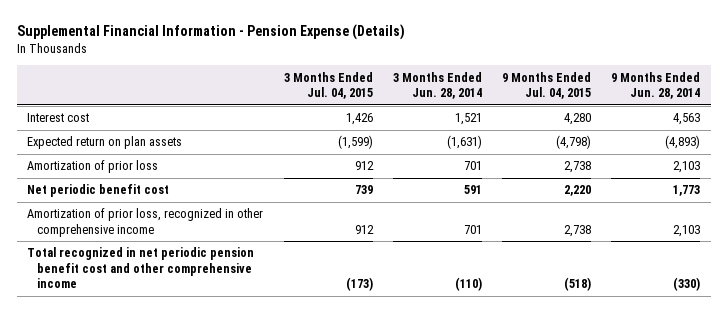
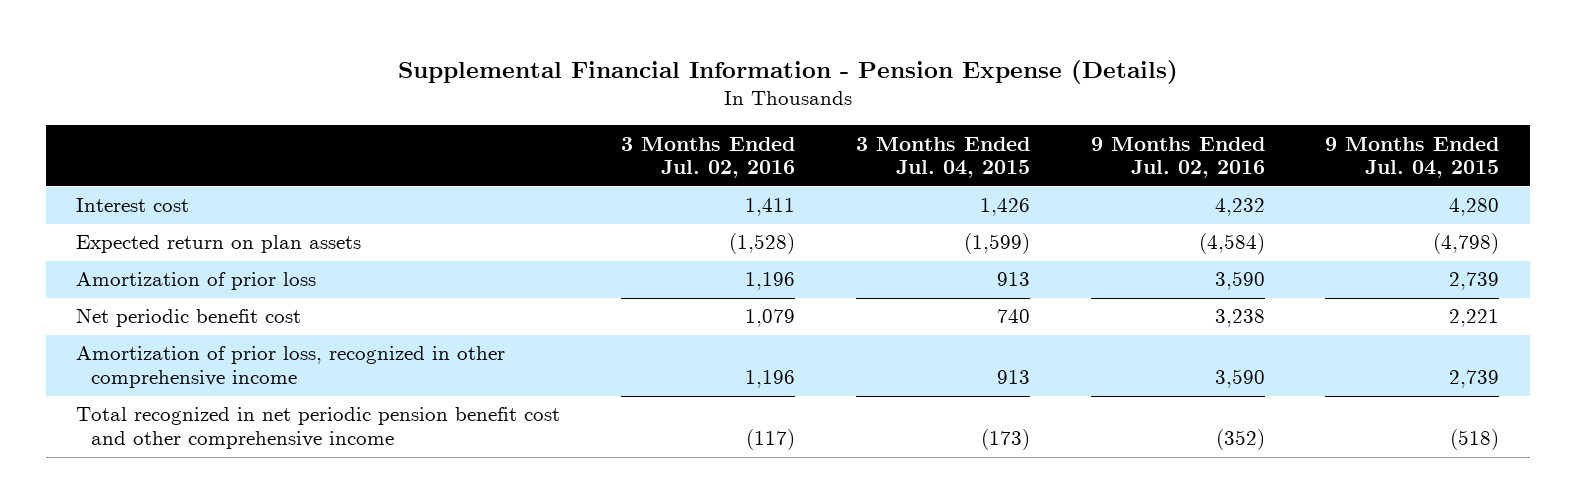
[392,71,482,99] 3 Months Ended Jun. 28, 2014 -> none
[611,71,701,99] 9 Months Ended Jun. 28, 2014 -> none
none -> [621,136,796,179] 3 Months Ended Jul. 02, 2016
none -> [1090,136,1265,179] 9 Months Ended Jul. 02, 2016
[354,161,374,171] 912 -> [996,272,1030,287] 913
[564,161,592,174] 2,738 -> [1449,272,1500,291] 2,739
[354,185,373,195] 739 -> [996,309,1030,324] 740
[564,185,592,197] 2,220 -> [1449,309,1500,328] 2,221
[354,224,374,234] 912 -> [996,370,1030,385] 913
[564,224,592,237] 2,738 -> [1449,370,1500,389] 2,739

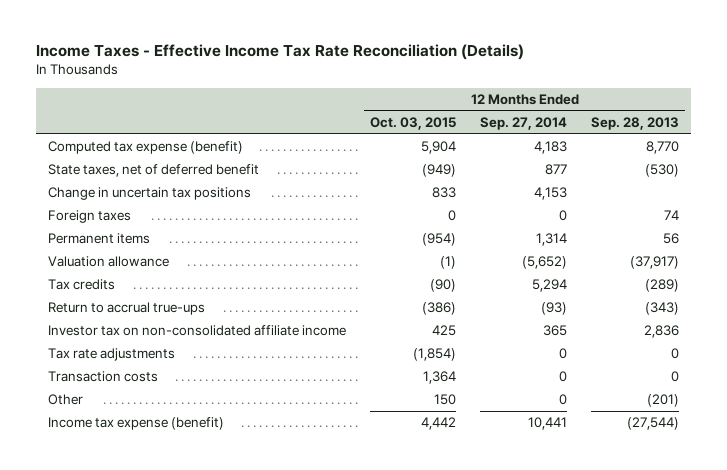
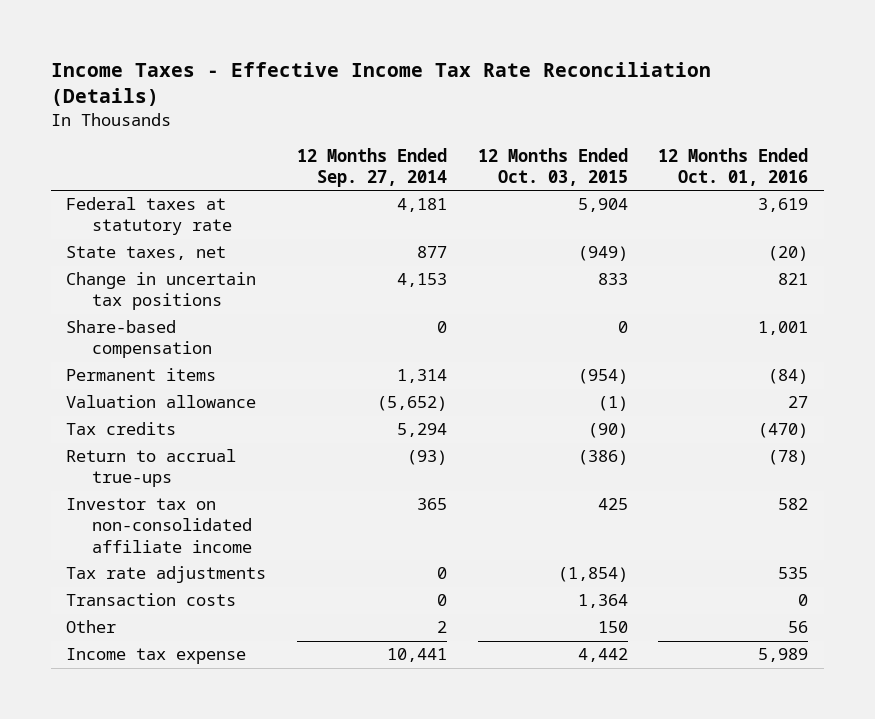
[591,116,680,130] Sep. 28, 2013 -> none
none -> [658,147,809,186] 12 Months Ended Oct. 01, 2016
[47,141,243,155] Computed tax expense (benefit) -> none
none -> [66,197,232,236] Federal taxes at statutory rate
[47,164,259,178] State taxes, net of deferred benefit -> [66,246,227,261] State taxes, net
[47,210,131,224] Foreign taxes -> none
none -> [66,320,212,359] Share-based compensation
[559,394,568,406] 0 -> [437,621,448,634] 2
[47,417,224,431] Income tax expense (benefit) -> [66,648,247,665] Income tax expense

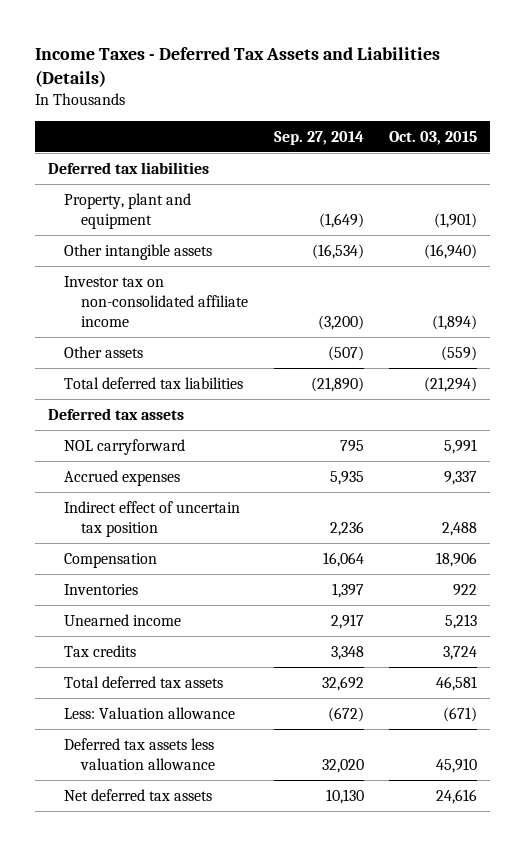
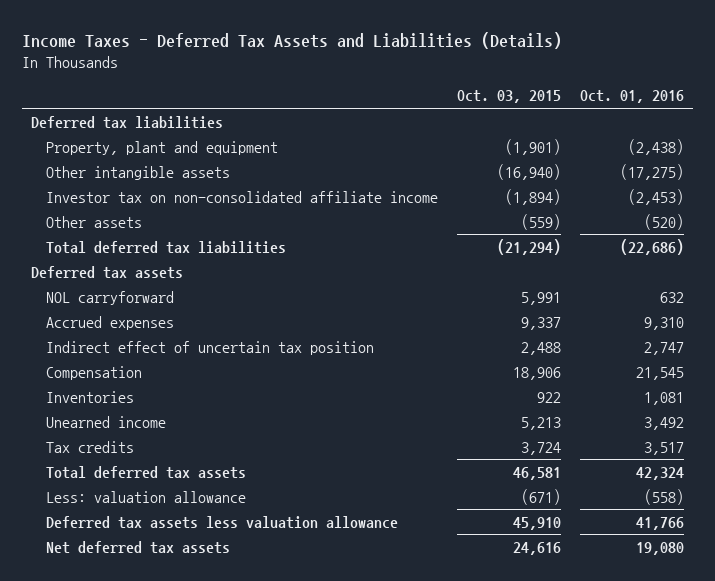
[273,130,364,145] Sep. 27, 2014 -> none
none -> [579,90,684,104] Oct. 01, 2016
[64,706,236,719] Less: Valuation allowance -> [45,490,246,503] Less: valuation allowance

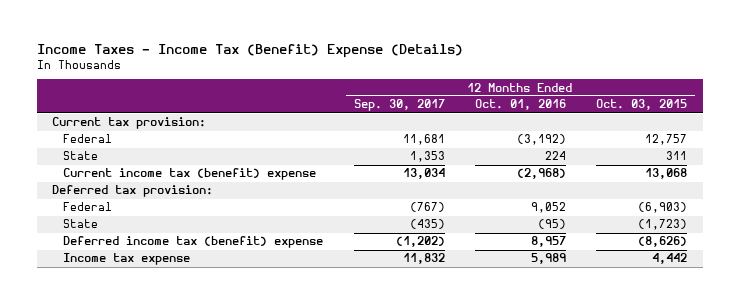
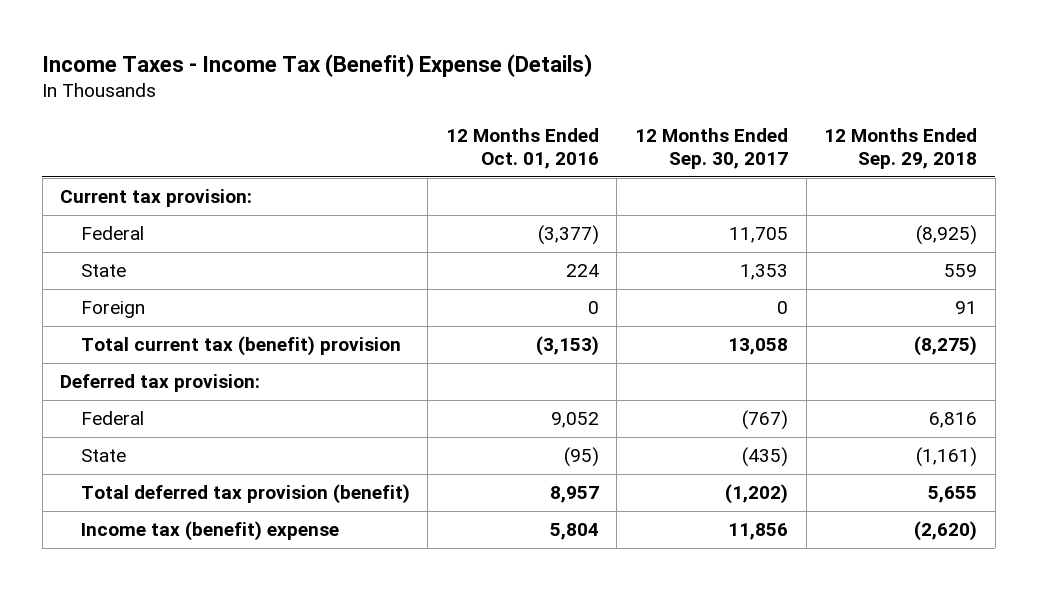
[596,99,688,111] Oct. 03, 2015 -> none
none -> [824,127,978,169] 12 Months Ended Sep. 29, 2018
[402,134,445,146] 11,681 -> [729,227,789,244] 11,705
[516,134,566,146] (3,192) -> [537,225,599,246] (3,377)
none -> [80,301,145,319] Foreign
[63,168,317,181] Current income tax (benefit) expense -> [80,336,401,357] Total current tax (benefit) provision
[402,168,445,180] 13,034 -> [728,338,789,356] 13,058
[516,168,566,180] (2,968) -> [535,336,599,357] (3,153)
[63,236,324,249] Deferred income tax (benefit) expense -> [80,484,410,505] Total deferred tax provision (benefit)
[63,253,191,266] Income tax expense -> [80,521,339,542] Income tax (benefit) expense
[402,253,445,265] 11,832 -> [728,523,789,541] 11,856
[530,253,566,265] 5,989 -> [549,523,599,541] 5,804

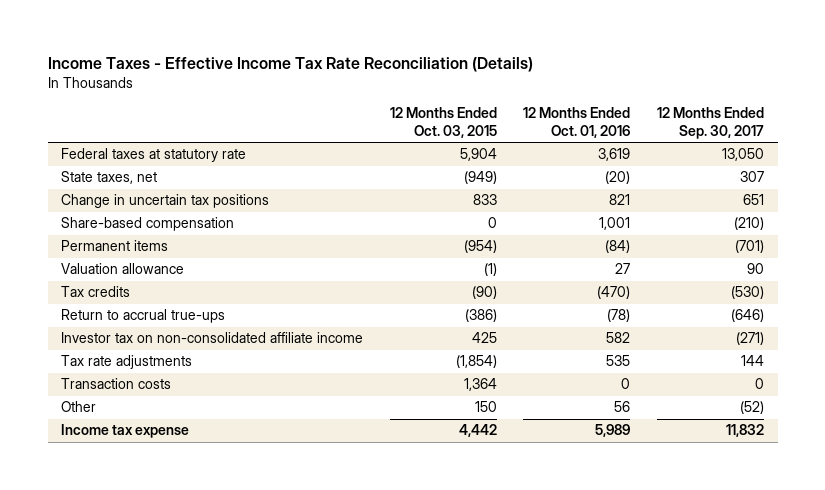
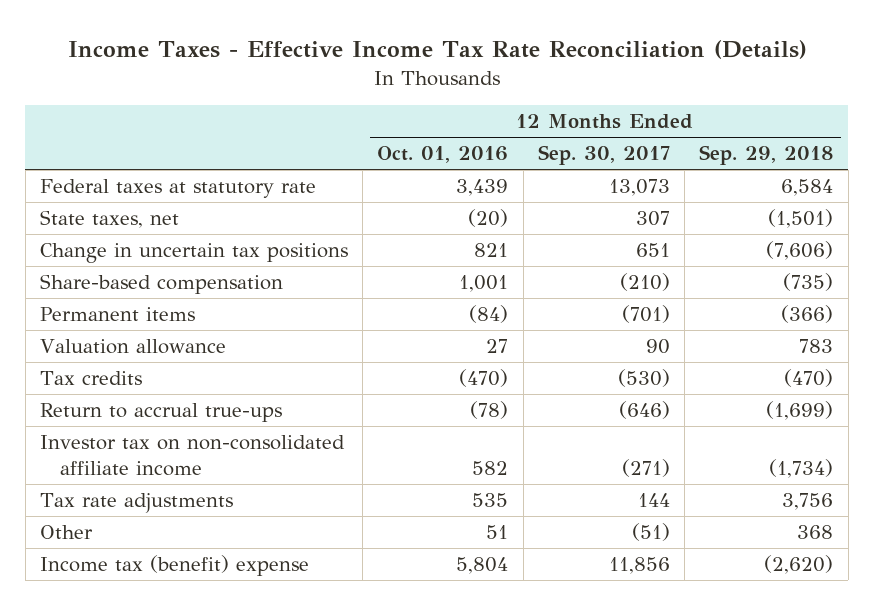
[389,106,497,138] 12 Months Ended Oct. 03, 2015 -> none
none -> [699,145,834,166] Sep. 29, 2018
[598,148,631,162] 3,619 -> [456,179,509,197] 3,439
[722,148,765,162] 13,050 -> [608,179,670,197] 13,073
[60,378,171,390] Transaction costs -> none
[614,401,631,413] 56 -> [486,525,509,540] 51
[740,401,765,415] (52) -> [631,523,670,542] (51)
[60,424,189,439] Income tax expense -> [39,555,309,577] Income tax (benefit) expense
[595,424,631,438] 5,989 -> [456,557,509,575] 5,804
[726,424,765,438] 11,832 -> [608,557,670,575] 11,856

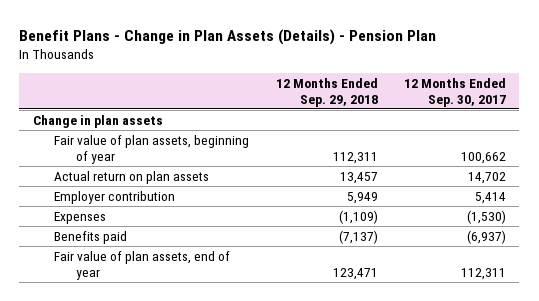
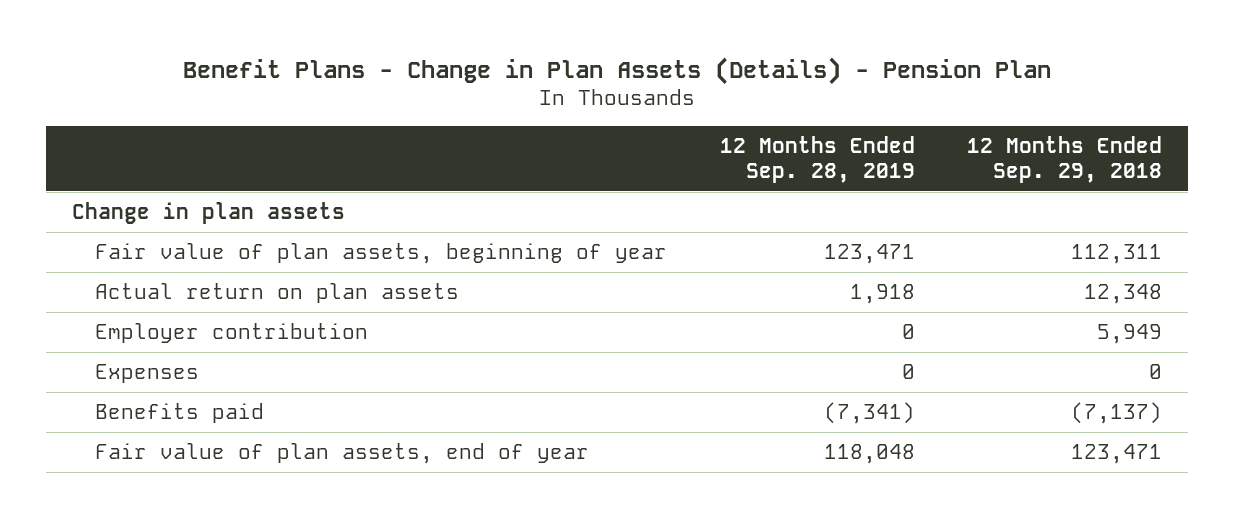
[404,77,507,107] 12 Months Ended Sep. 30, 2017 -> none
none -> [719,135,915,183] 12 Months Ended Sep. 28, 2019
[339,172,378,185] 13,457 -> [1083,283,1162,304] 12,348
[338,210,378,225] (1,109) -> [1148,363,1162,379] 0

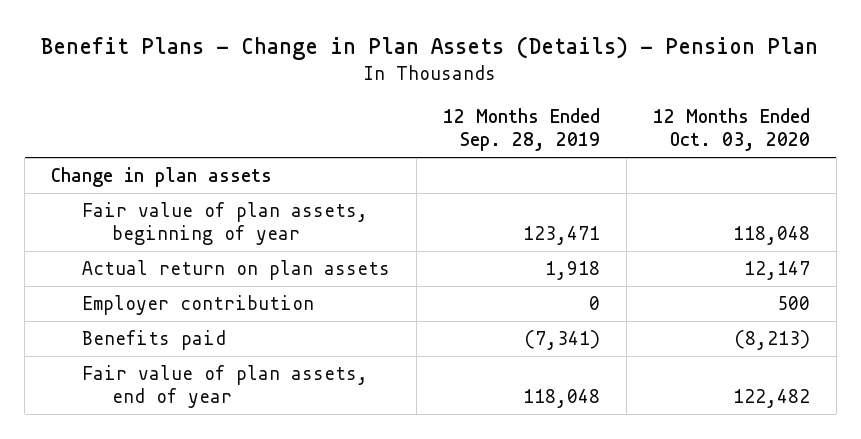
[966,135,1162,183] 12 Months Ended Sep. 29, 2018 -> none
none -> [652,108,810,152] 12 Months Ended Oct. 03, 2020
[95,363,200,383] Expenses -> none

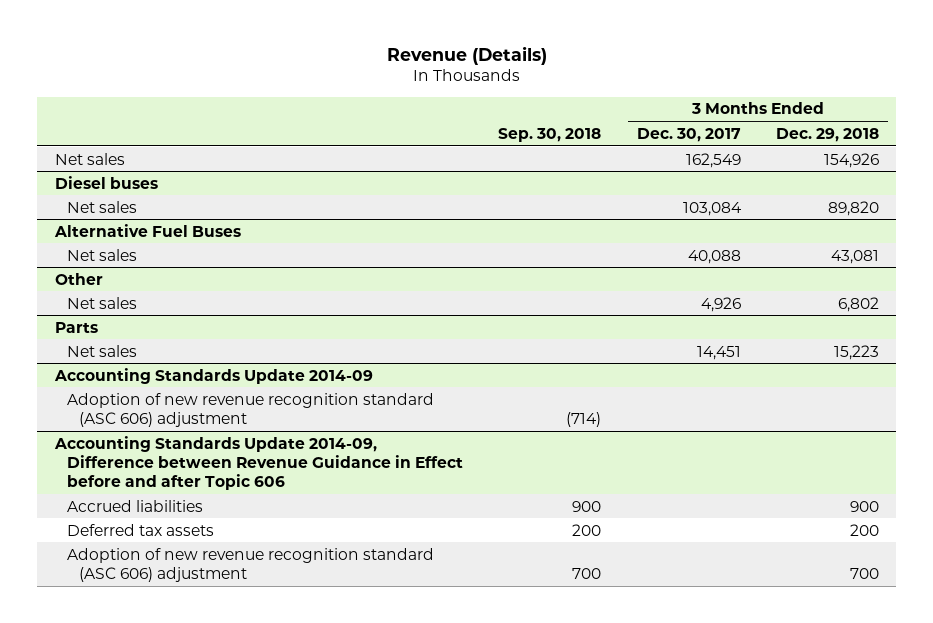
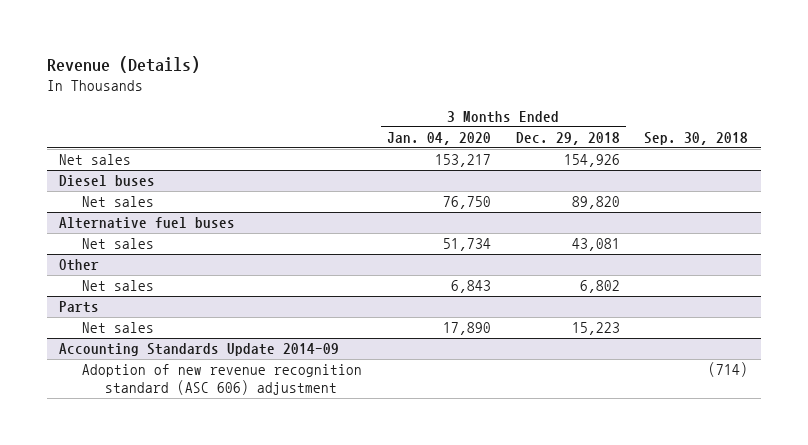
[636,127,741,142] Dec. 30, 2017 -> none
none -> [386,131,491,145] Jan. 04, 2020
[53,223,241,237] Alternative Fuel Buses -> [59,217,236,230] Alternative fuel buses
[53,435,464,490] Accounting Standards Update 2014-09, Difference between Revenue Guidance in Effect before and after Topic 606 -> none
[67,499,204,512] Accrued liabilities -> none
[67,523,215,536] Deferred tax assets -> none
[67,547,435,582] Adoption of new revenue recognition standard (ASC 606) adjustment -> none

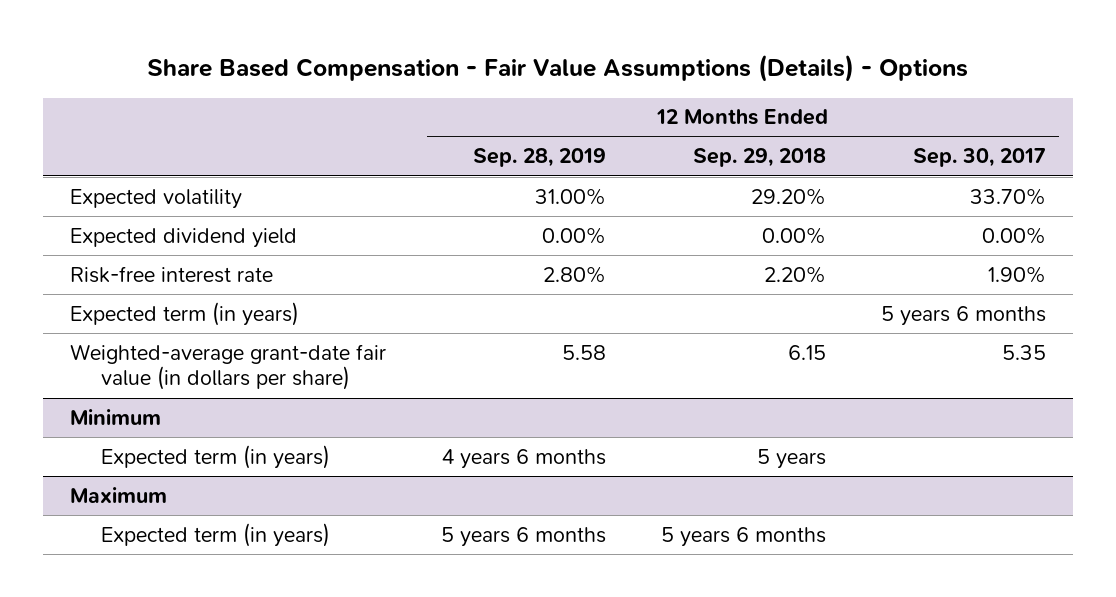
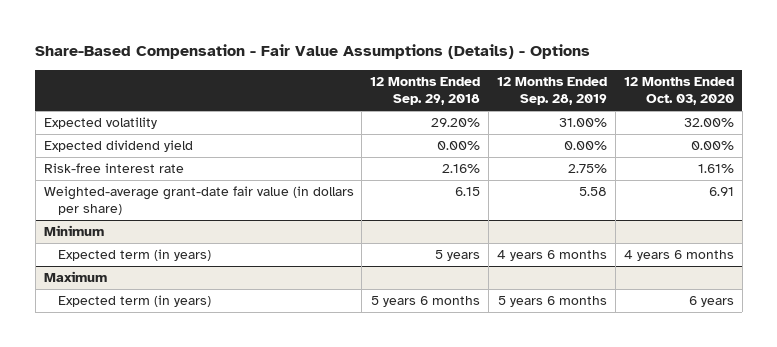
[147,54,969,83] Share Based Compensation - Fair Value Assumptions (Details) - Options -> [35,44,591,60] Share-Based Compensation - Fair Value Assumptions (Details) - Options
[912,148,1046,168] Sep. 30, 2017 -> none
none -> [623,77,734,106] 12 Months Ended Oct. 03, 2020
[70,301,300,326] Expected term (in years) -> none
[543,265,607,283] 2.80% -> [568,164,608,174] 2.75%
[763,265,826,283] 2.20% -> [442,164,481,174] 2.16%

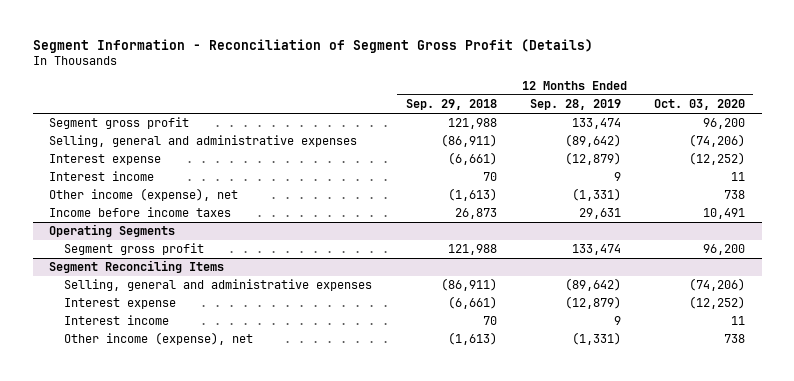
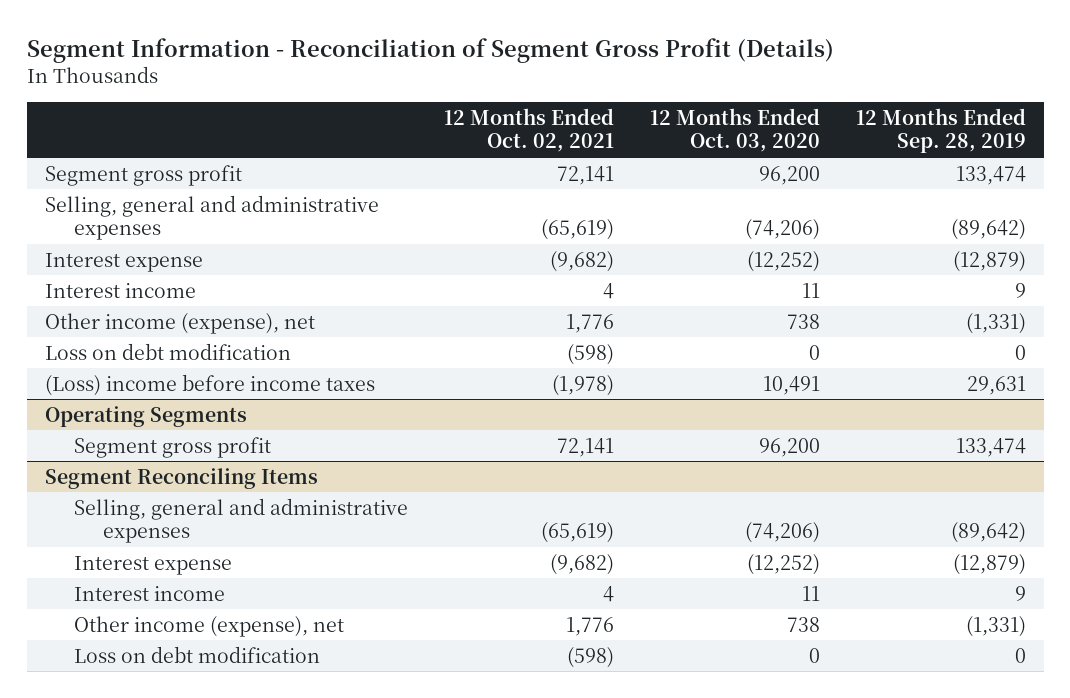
[405,99,497,111] Sep. 29, 2018 -> none
none -> [443,107,614,153] 12 Months Ended Oct. 02, 2021
none -> [44,342,291,360] Loss on debt modification
[49,207,232,218] Income before income taxes -> [44,373,375,396] (Loss) income before income taxes
none -> [74,645,321,663] Loss on debt modification

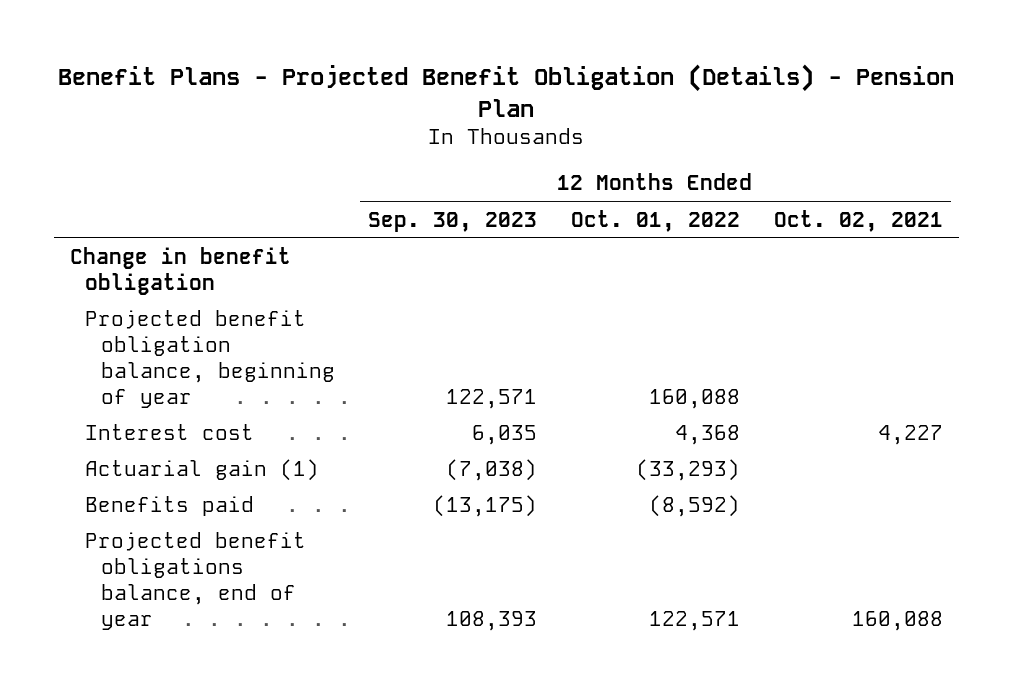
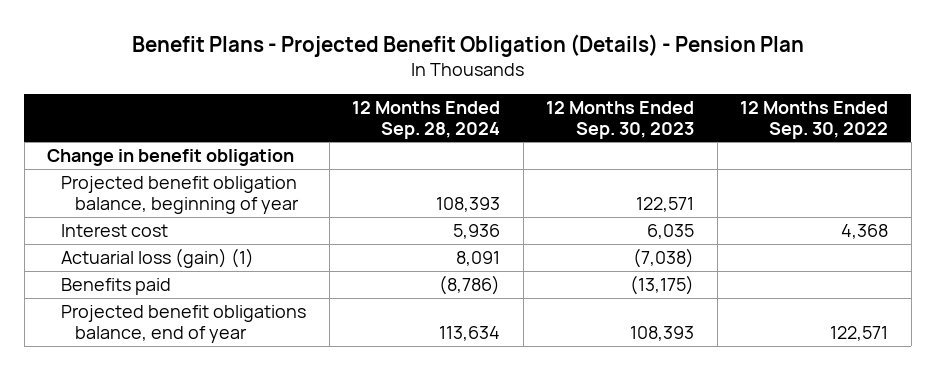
[570,209,740,232] Oct. 01, 2022 -> none
[773,209,943,232] Oct. 02, 2021 -> none
none -> [352,100,501,139] 12 Months Ended Sep. 28, 2024
none -> [740,100,889,139] 12 Months Ended Sep. 30, 2022
[85,459,320,482] Actuarial gain (1) -> [60,247,254,268] Actuarial loss (gain) (1)

